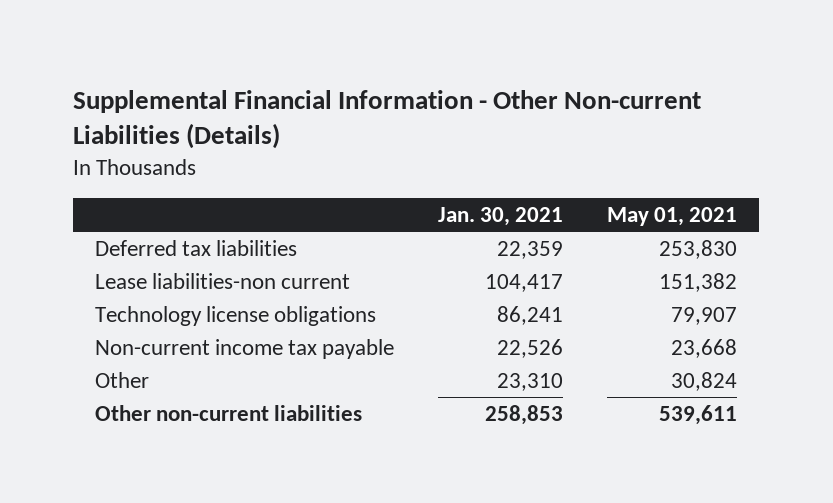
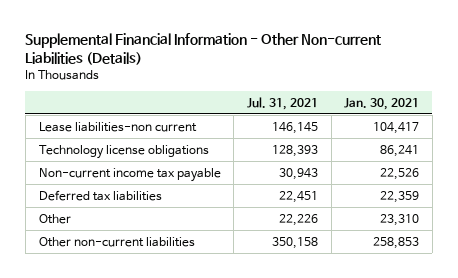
[607,207,738,227] May 01, 2021 -> none
none -> [246,96,318,110] Jul. 31, 2021
[95,240,298,257] Deferred tax liabilities -> [38,189,162,201] Deferred tax liabilities

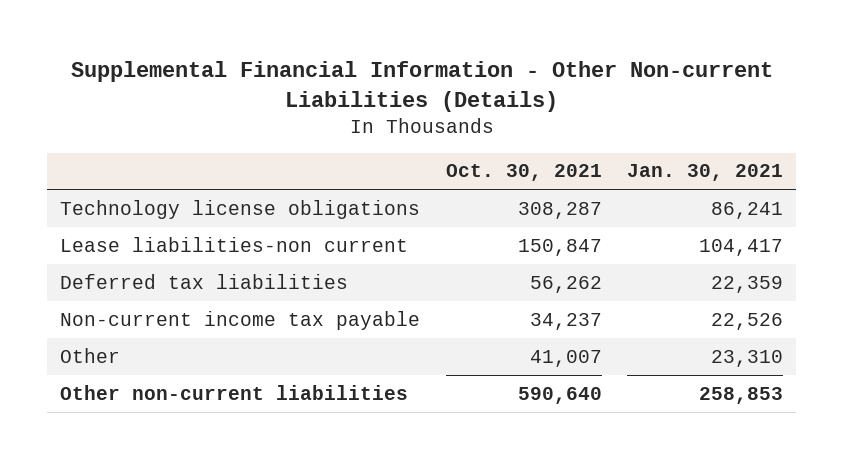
[246,96,318,110] Jul. 31, 2021 -> none
none -> [445,164,602,182] Oct. 30, 2021
[38,121,197,132] Lease liabilities-non current -> [60,236,409,252] Lease liabilities-non current
[38,167,221,182] Non-current income tax payable -> [60,310,421,330] Non-current income tax payable

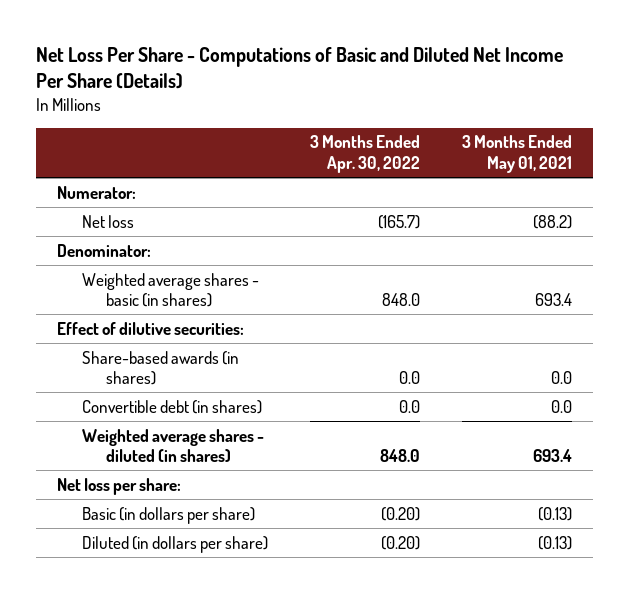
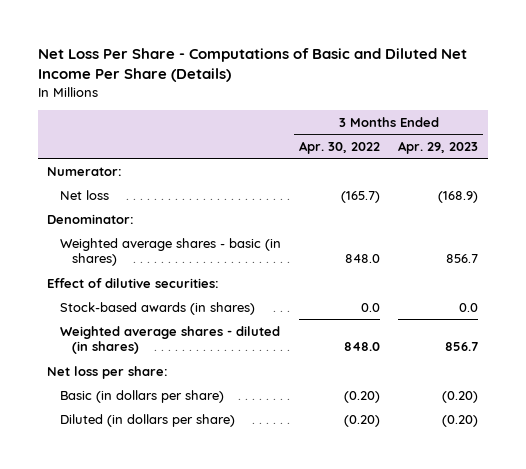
[462,135,573,173] 3 Months Ended May 01, 2021 -> none
none -> [398,140,479,154] Apr. 29, 2023
[81,399,262,414] Convertible debt (in shares) -> none
[81,350,239,385] Share-based awards (in shares) -> [59,301,255,315] Stock-based awards (in shares)

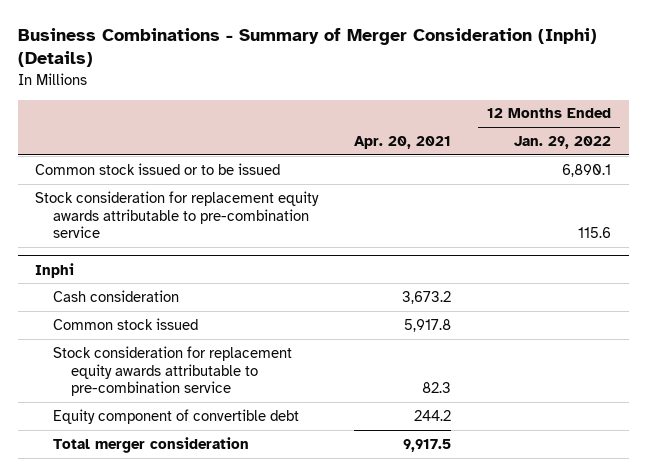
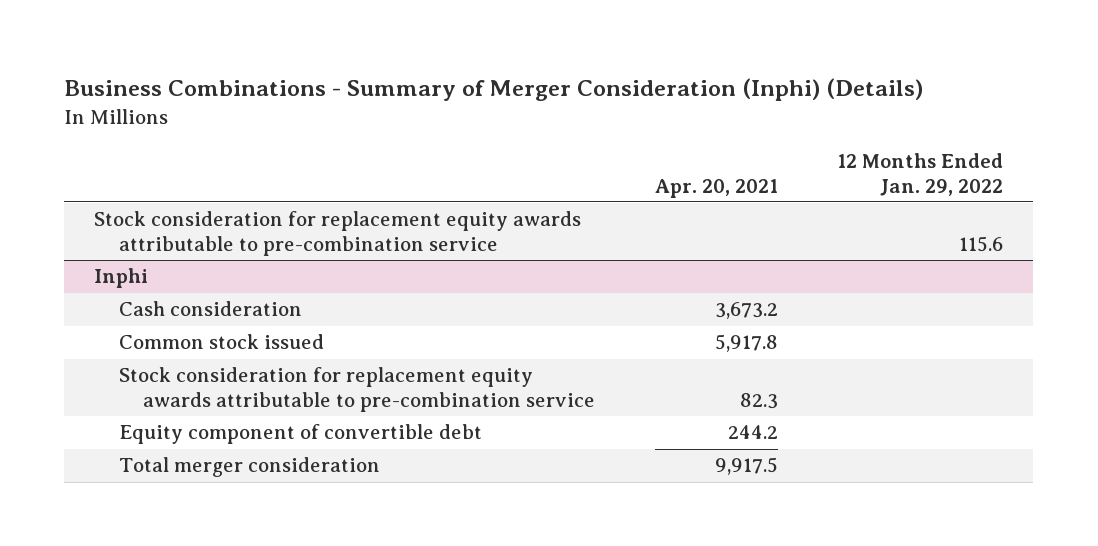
[35,162,281,175] Common stock issued or to be issued -> none

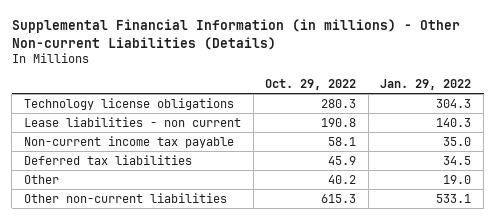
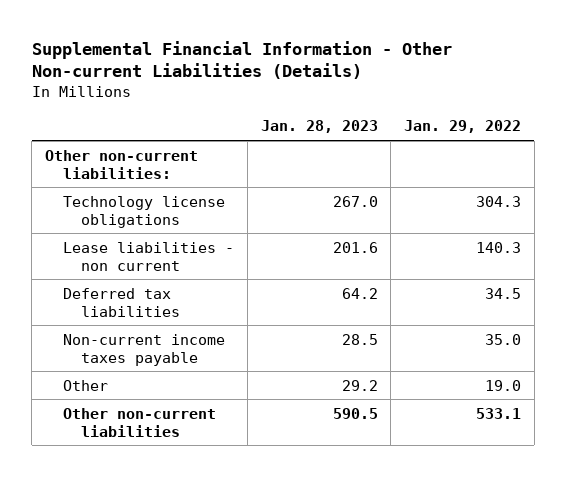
[11,18,460,50] Supplemental Financial Information (in millions) - Other Non-current Liabilities (Details) -> [31,40,452,80] Supplemental Financial Information - Other Non-current Liabilities (Details)
[265,79,357,91] Oct. 29, 2022 -> none
none -> [260,120,378,134] Jan. 28, 2023
none -> [45,149,199,179] Other non-current liabilities:
[23,135,234,148] Non-current income tax payable -> none
none -> [62,333,225,366] Non-current income taxes payable

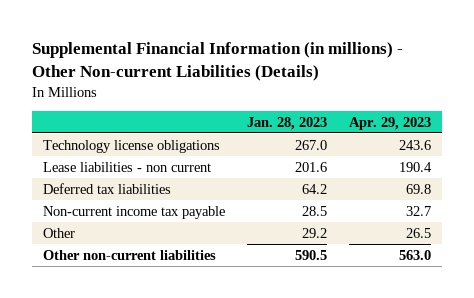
[31,40,452,80] Supplemental Financial Information - Other Non-current Liabilities (Details) -> [31,42,403,81] Supplemental Financial Information (in millions) - Other Non-current Liabilities (Details)
[404,120,522,134] Jan. 29, 2022 -> none
none -> [348,116,431,130] Apr. 29, 2023
[45,149,199,179] Other non-current liabilities: -> none
[62,333,225,366] Non-current income taxes payable -> [42,205,225,219] Non-current income tax payable

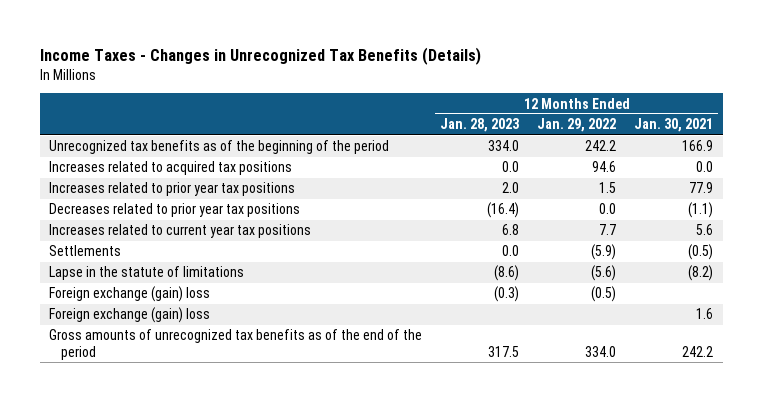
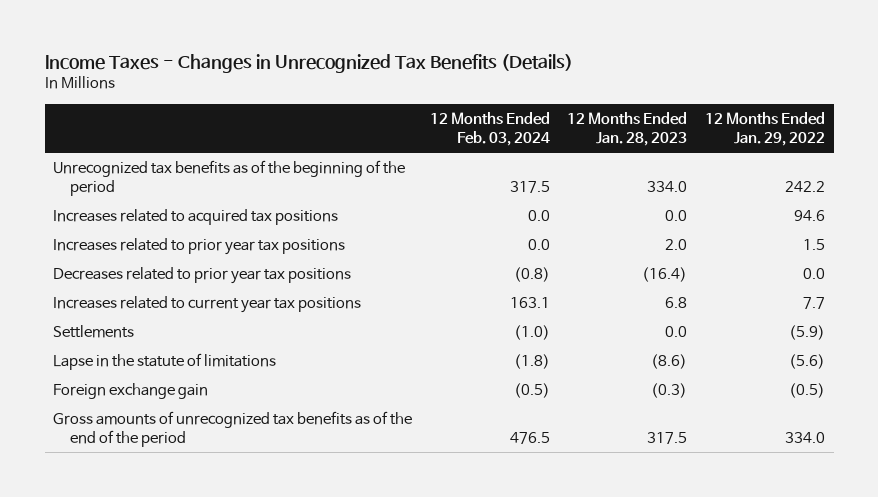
[634,118,714,133] Jan. 30, 2021 -> none
none -> [429,111,550,146] 12 Months Ended Feb. 03, 2024
[48,307,210,324] Foreign exchange (gain) loss -> none
[48,286,210,303] Foreign exchange (gain) loss -> [53,383,209,400] Foreign exchange gain

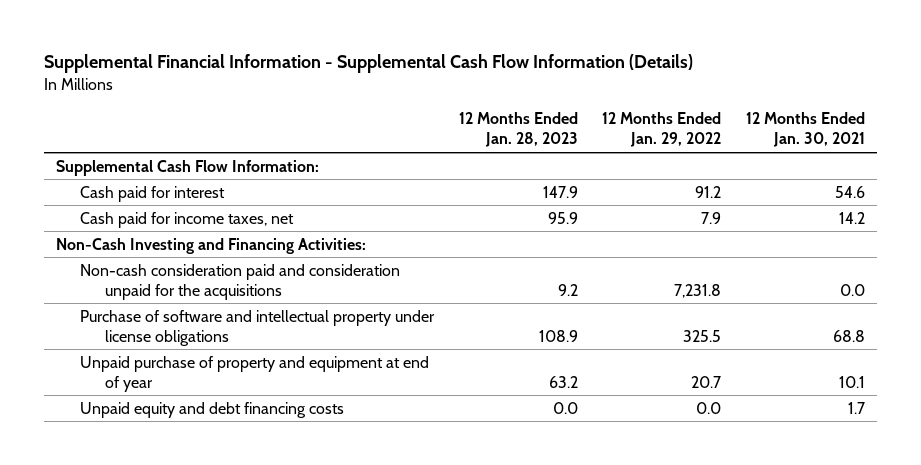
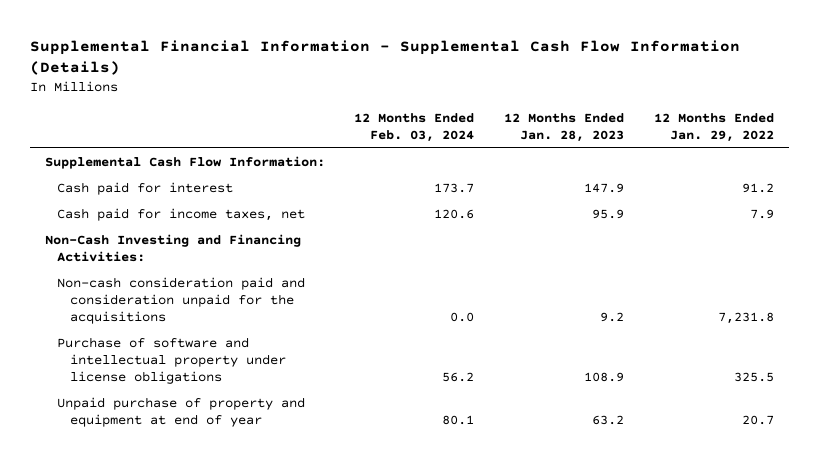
[745,112,865,148] 12 Months Ended Jan. 30, 2021 -> none
none -> [354,112,475,142] 12 Months Ended Feb. 03, 2024
[80,401,345,418] Unpaid equity and debt financing costs -> none

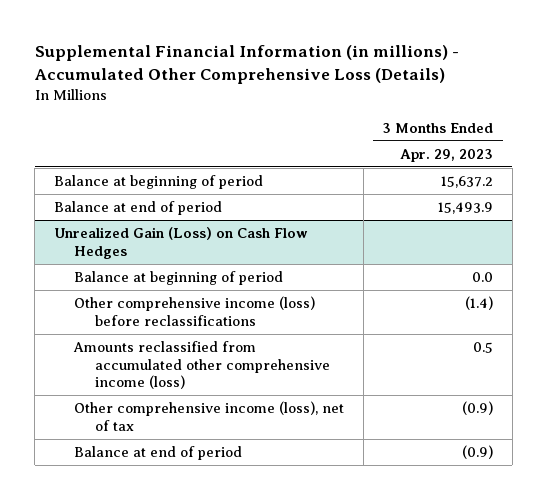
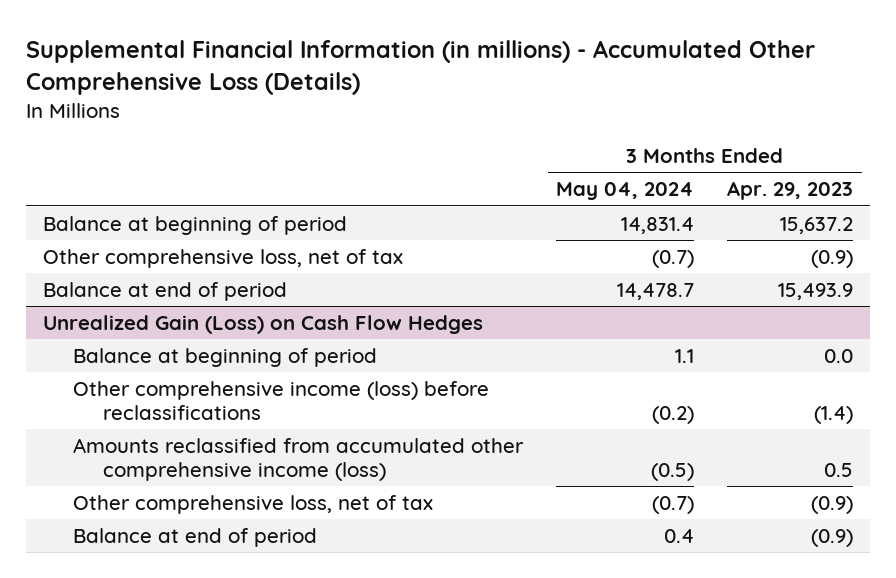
none -> [556,182,695,201] May 04, 2024
none -> [43,249,404,269] Other comprehensive loss, net of tax
[74,401,345,431] Other comprehensive income (loss), net of tax -> [72,495,433,515] Other comprehensive loss, net of tax

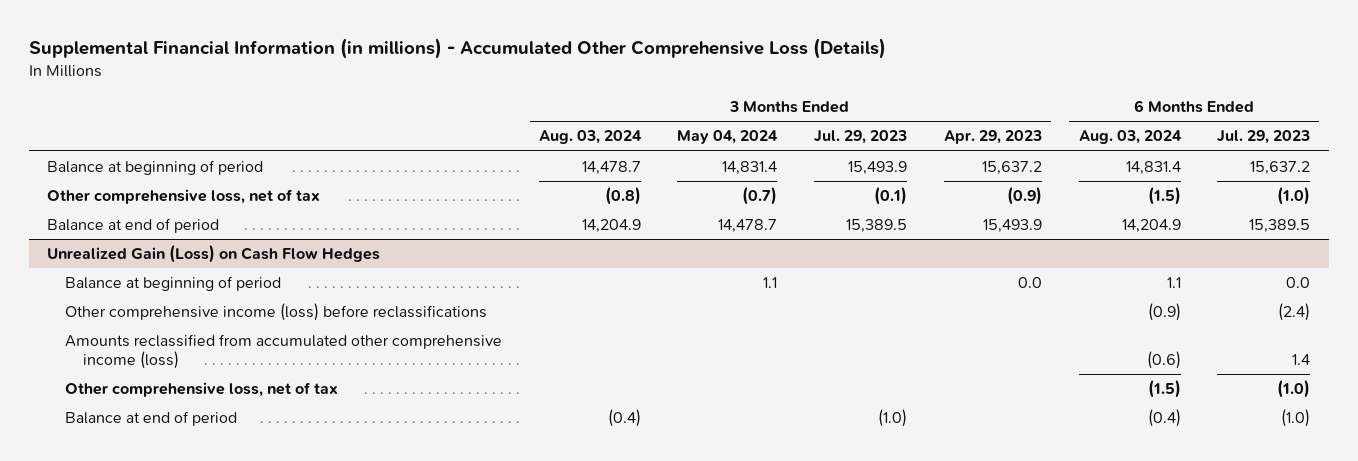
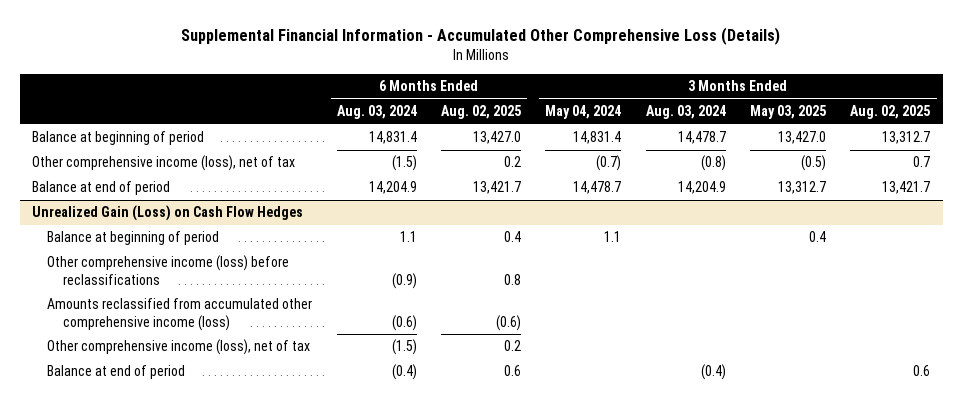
[28,38,886,60] Supplemental Financial Information (in millions) - Accumulated Other Comprehensive Loss (Details) -> [181,27,781,46] Supplemental Financial Information - Accumulated Other Comprehensive Loss (Details)
[814,130,908,145] Jul. 29, 2023 -> none
[943,130,1042,145] Apr. 29, 2023 -> none
[1217,130,1311,145] Jul. 29, 2023 -> none
none -> [441,105,522,120] Aug. 02, 2025
none -> [750,105,827,120] May 03, 2025
none -> [850,105,931,120] Aug. 02, 2025
[47,189,321,205] Other comprehensive loss, net of tax -> [31,155,295,172] Other comprehensive income (loss), net of tax
[64,382,338,398] Other comprehensive loss, net of tax -> [47,339,311,356] Other comprehensive income (loss), net of tax

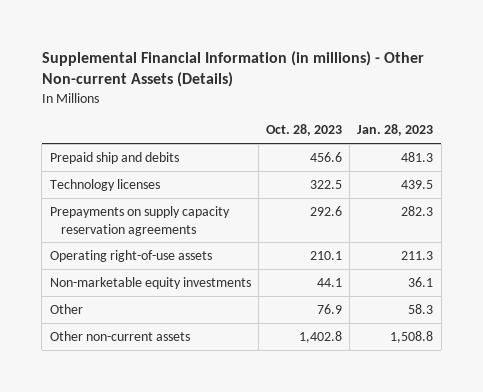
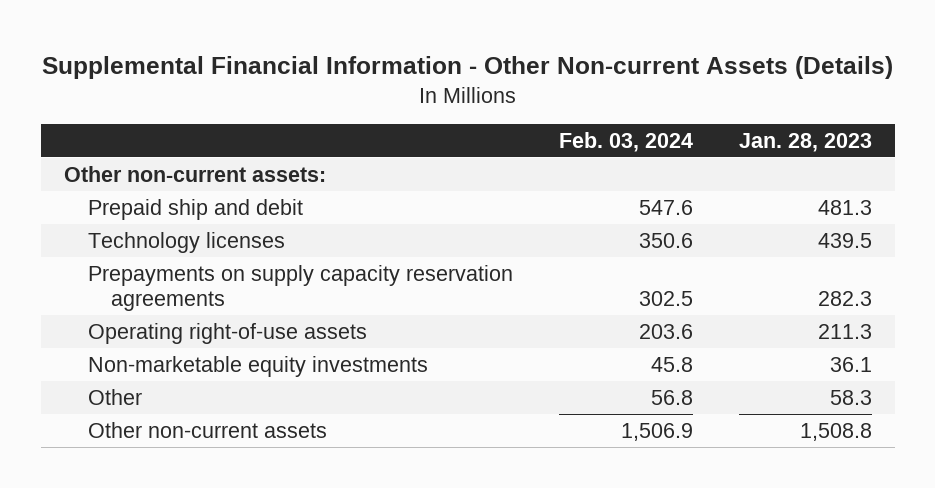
[41,51,424,88] Supplemental Financial Information (in millions) - Other Non-current Assets (Details) -> [41,55,893,79] Supplemental Financial Information - Other Non-current Assets (Details)
[265,124,342,137] Oct. 28, 2023 -> none
none -> [558,131,693,152] Feb. 03, 2024
none -> [63,165,326,182] Other non-current assets:
[49,151,179,164] Prepaid ship and debits -> [87,198,303,220] Prepaid ship and debit

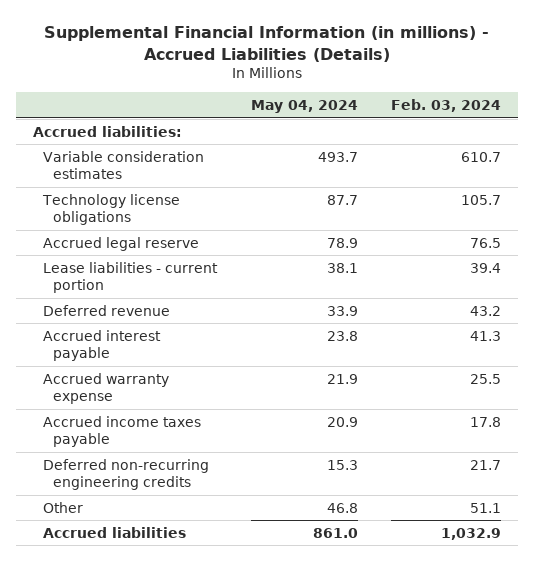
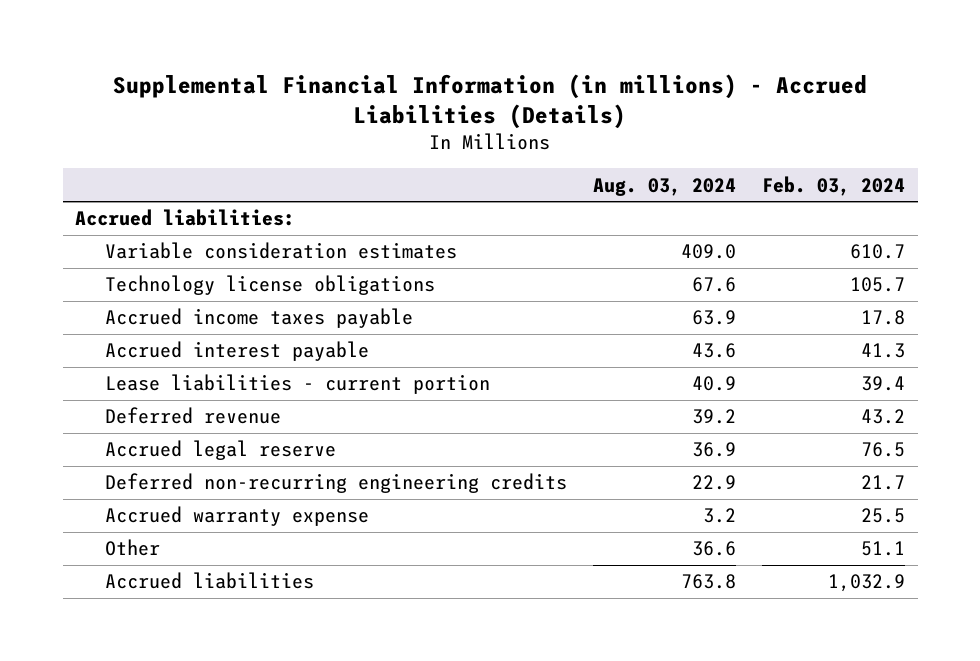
[250,100,358,114] May 04, 2024 -> none
none -> [593,177,737,196] Aug. 03, 2024
[43,415,202,448] Accrued income taxes payable -> [105,308,414,329] Accrued income taxes payable
[43,329,162,362] Accrued interest payable -> [105,341,370,362] Accrued interest payable
[43,236,200,251] Accrued legal reserve -> [105,440,337,461] Accrued legal reserve
[43,372,170,405] Accrued warranty expense -> [105,506,370,527] Accrued warranty expense

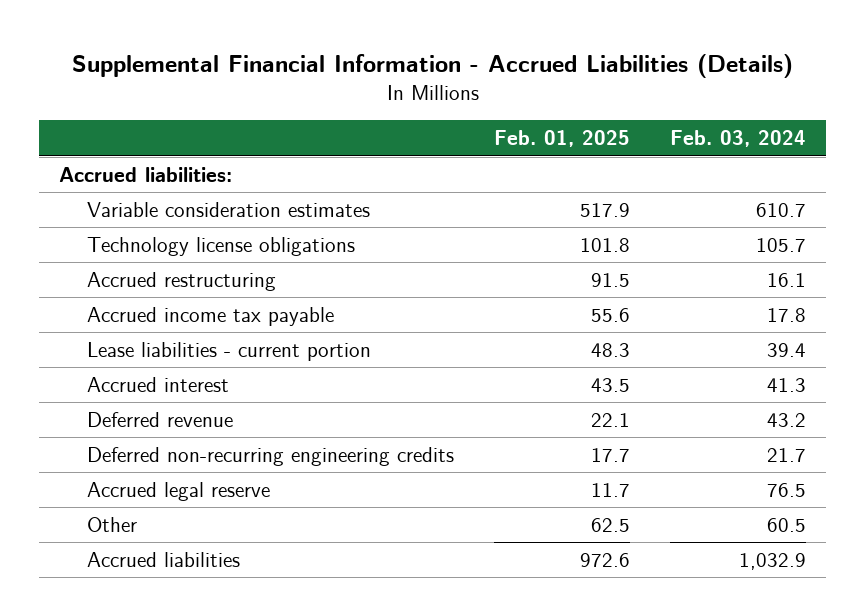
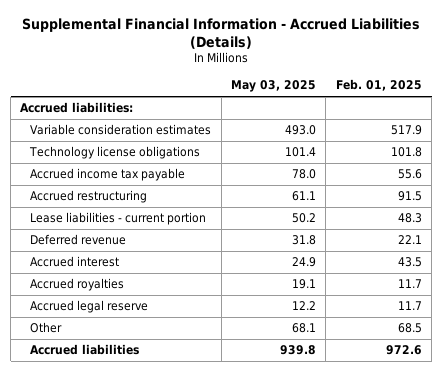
[670,130,807,148] Feb. 03, 2024 -> none
none -> [230,80,316,93] May 03, 2025
[87,271,277,291] Accrued restructuring -> [30,190,148,204] Accrued restructuring
[87,446,455,466] Deferred non-recurring engineering credits -> none
[87,376,230,392] Accrued interest -> [30,256,120,268] Accrued interest
none -> [30,278,125,292] Accrued royalties
[591,517,631,532] 62.5 -> [397,323,422,334] 68.5

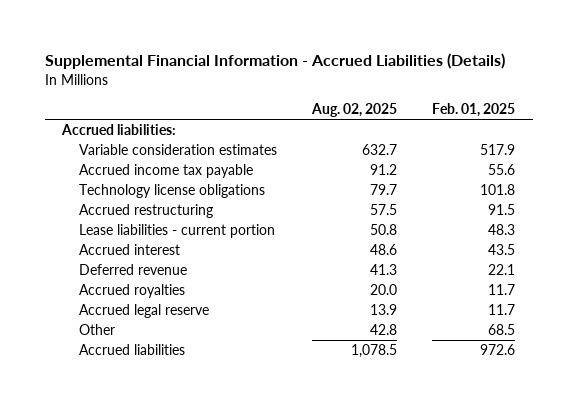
[230,80,316,93] May 03, 2025 -> none
none -> [311,103,398,118] Aug. 02, 2025
[29,146,201,160] Technology license obligations -> [79,184,266,199] Technology license obligations
[30,234,127,246] Deferred revenue -> [79,264,188,276] Deferred revenue

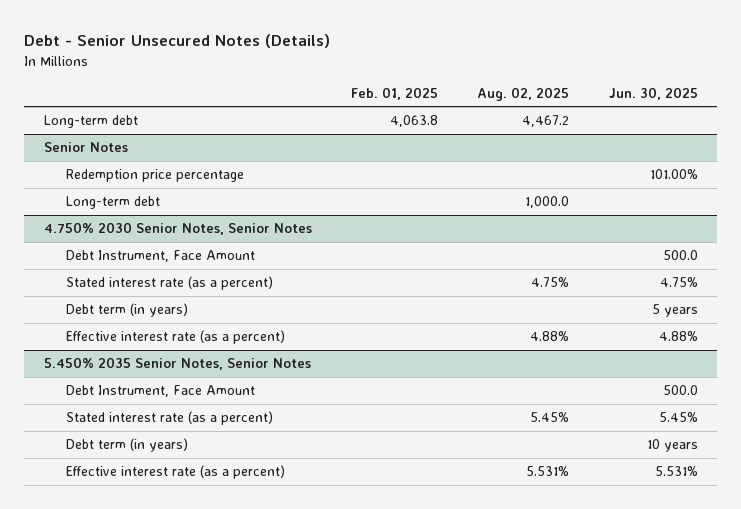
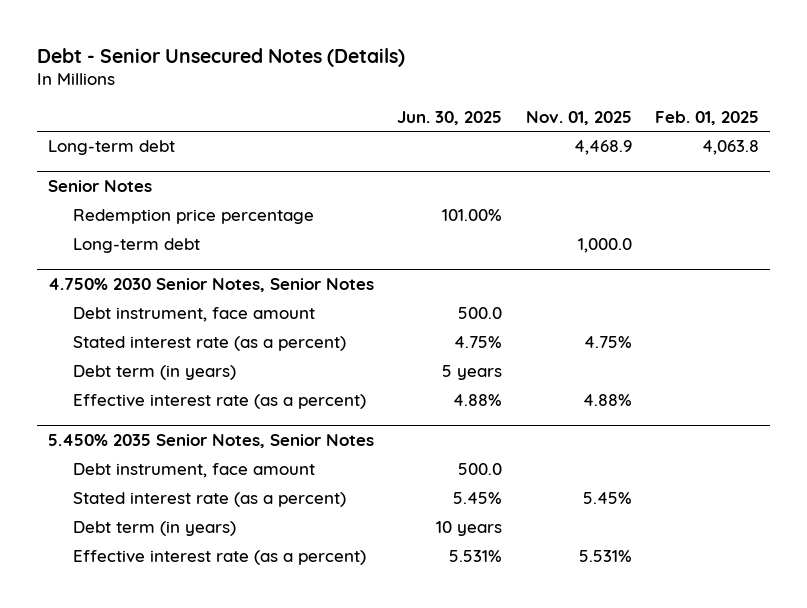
[477,86,570,101] Aug. 02, 2025 -> none
none -> [525,110,632,125] Nov. 01, 2025
[66,250,256,263] Debt Instrument, Face Amount -> [72,307,315,323] Debt instrument, face amount
[66,385,256,398] Debt Instrument, Face Amount -> [72,463,315,479] Debt instrument, face amount

